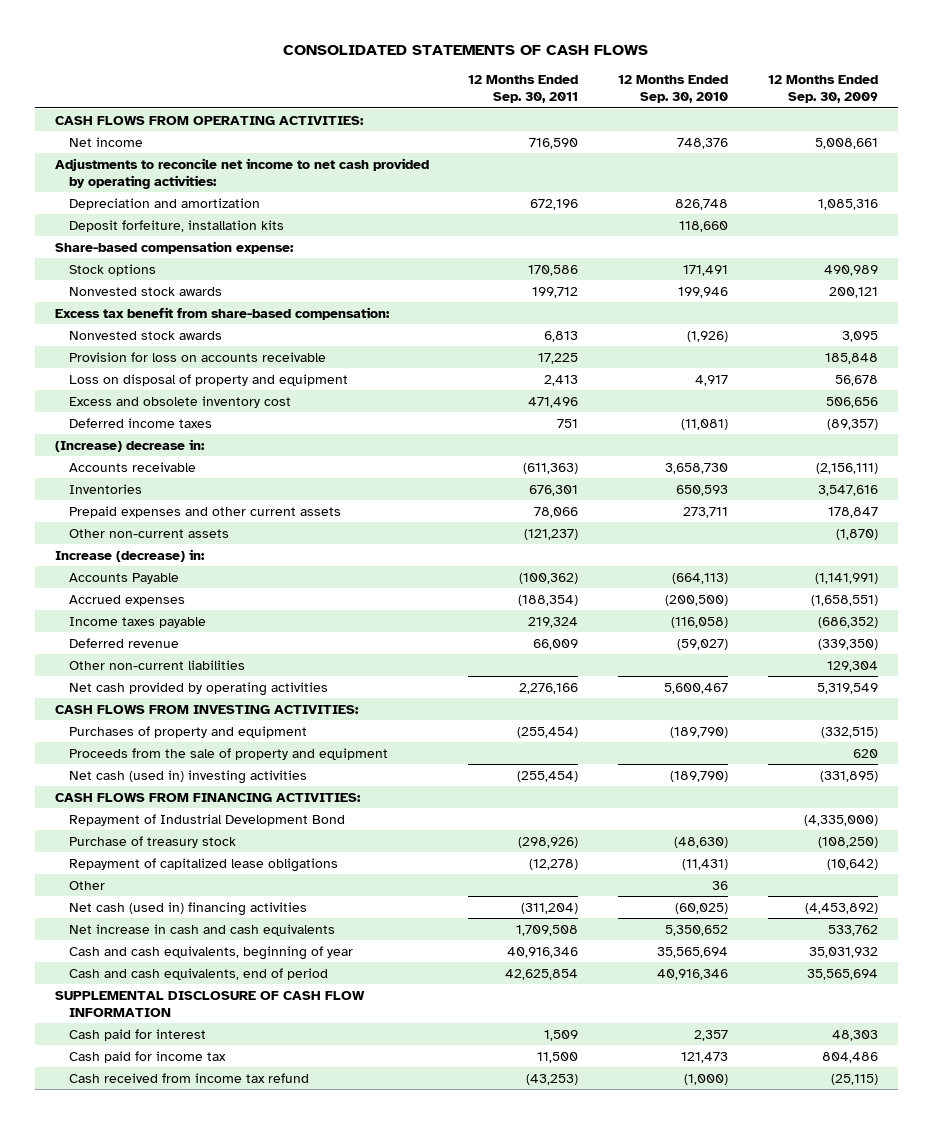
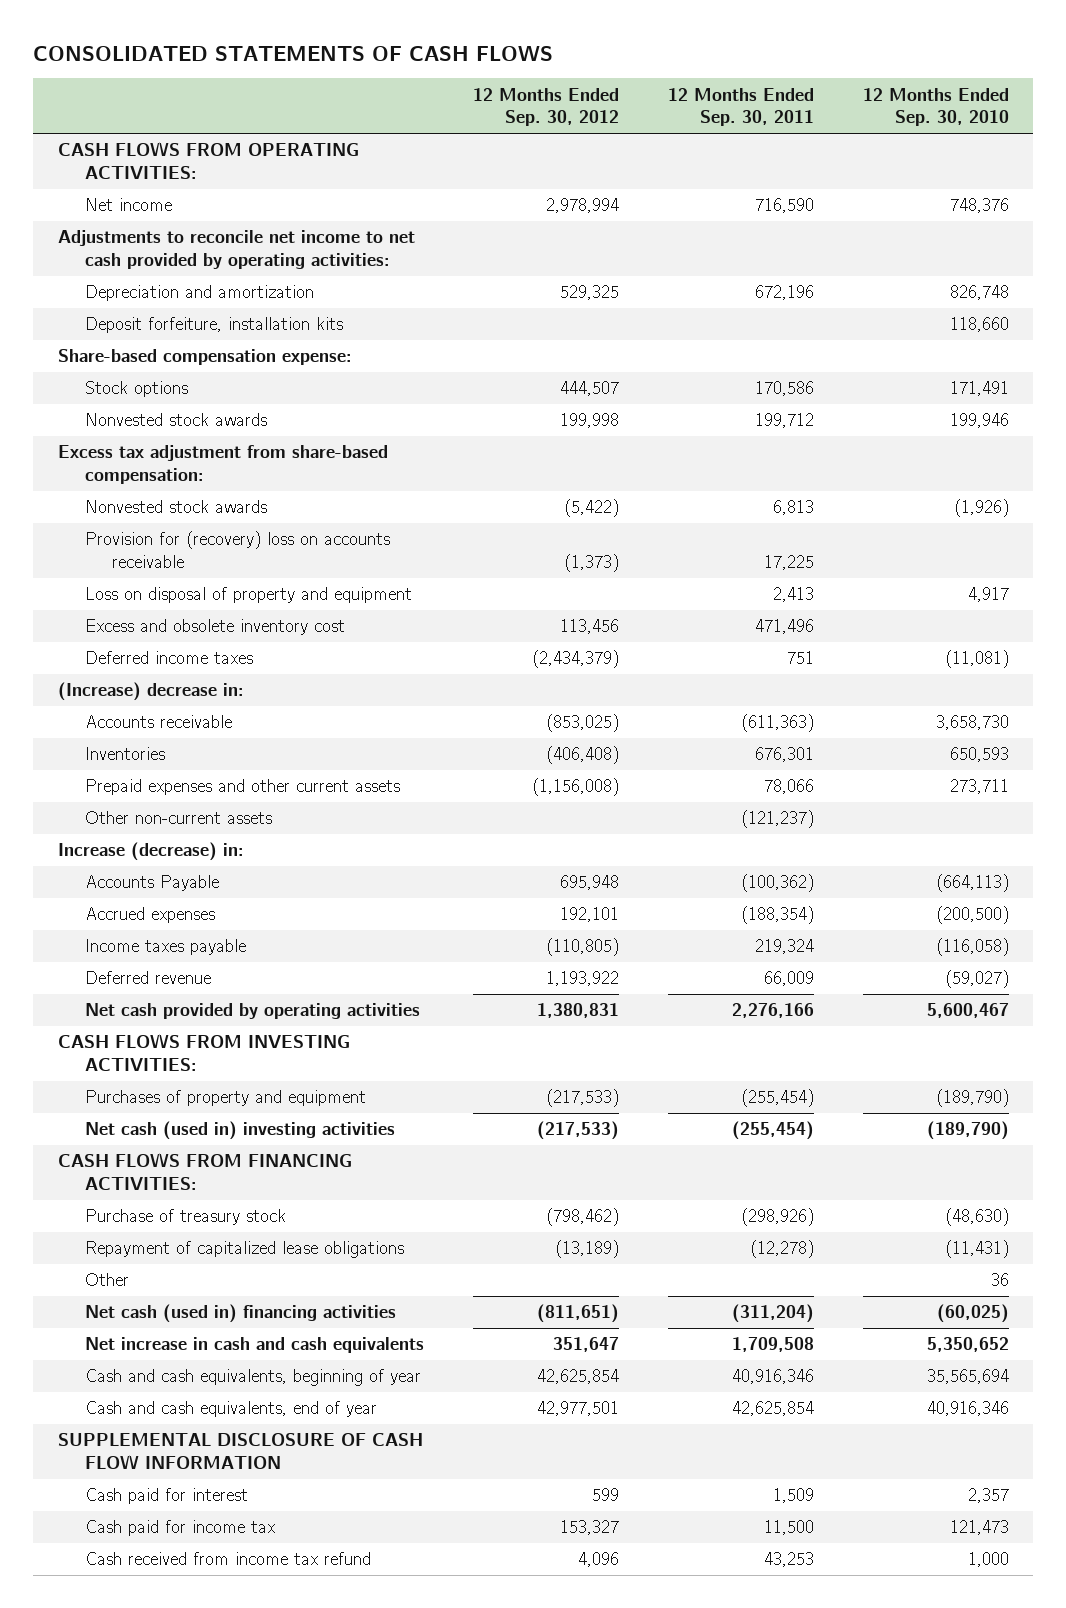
[768,75,879,104] 12 Months Ended Sep. 30, 2009 -> none
none -> [472,87,619,126] 12 Months Ended Sep. 30, 2012
[54,306,390,320] Excess tax benefit from share-based compensation: -> [57,445,388,484] Excess tax adjustment from share-based compensation:
[69,351,327,362] Provision for loss on accounts receivable -> [84,531,390,568] Provision for (recovery) loss on accounts receivable
[69,659,246,670] Other non-current liabilities -> none
[69,747,389,760] Proceeds from the sale of property and equipment -> none
[69,813,346,826] Repayment of Industrial Development Bond -> none
[69,967,329,980] Cash and cash equivalents, end of period -> [84,1401,377,1418] Cash and cash equivalents, end of year
[526,1073,579,1085] (43,253) -> [763,1552,814,1568] 43,253
[684,1073,729,1085] (1,000) -> [967,1552,1009,1568] 1,000

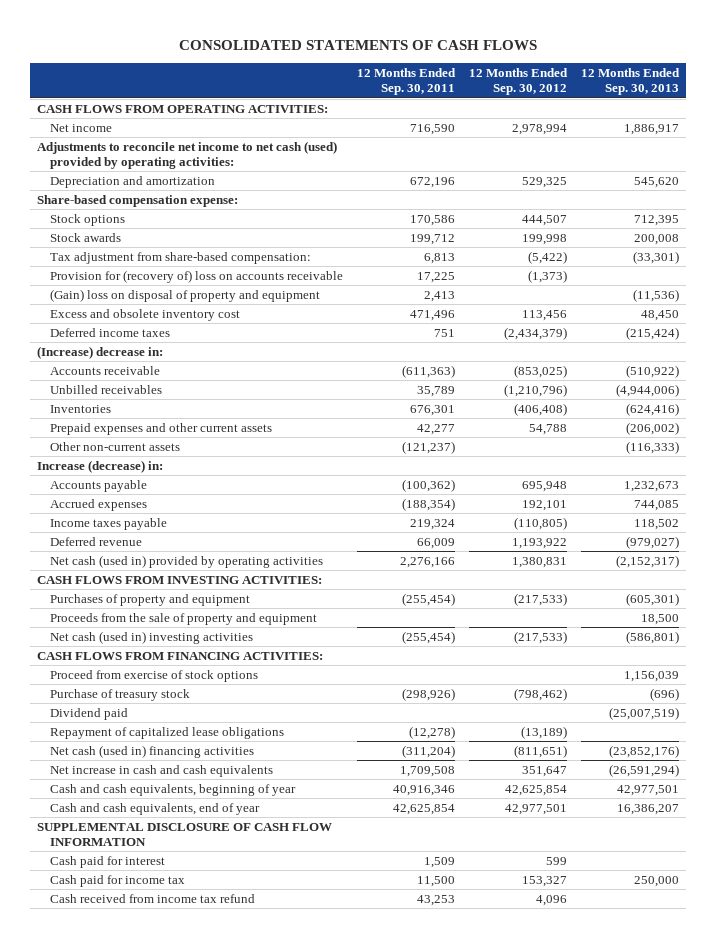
[862,87,1009,126] 12 Months Ended Sep. 30, 2010 -> none
none -> [580,68,680,96] 12 Months Ended Sep. 30, 2013
[57,230,415,269] Adjustments to reconcile net income to net cash provided by operating activities: -> [37,140,338,169] Adjustments to reconcile net income to net cash (used) provided by operating activities:
[84,317,343,334] Deposit forfeiture, installation kits -> none
[57,445,388,484] Excess tax adjustment from share-based compensation: -> none
[84,413,267,427] Nonvested stock awards -> [50,232,122,242] Stock awards
[84,500,267,514] Nonvested stock awards -> [50,251,312,264] Tax adjustment from share-based compensation:
[84,531,390,568] Provision for (recovery) loss on accounts receivable -> [50,269,344,283] Provision for (recovery of) loss on accounts receivable
[84,587,412,604] Loss on disposal of property and equipment -> [50,288,321,302] (Gain) loss on disposal of property and equipment
none -> [50,384,163,394] Unbilled receivables
[531,778,619,797] (1,156,008) -> [528,423,567,435] 54,788
[763,779,814,795] 78,066 -> [417,423,456,435] 42,277
[84,875,219,892] Accounts Payable -> [50,479,148,492] Accounts payable
[84,1003,420,1020] Net cash provided by operating activities -> [50,554,324,568] Net cash (used in) provided by operating activities
none -> [50,612,318,625] Proceeds from the sale of property and equipment
none -> [50,669,259,682] Proceed from exercise of stock options
none -> [50,707,129,720] Dividend paid
[84,1273,129,1287] Other -> none

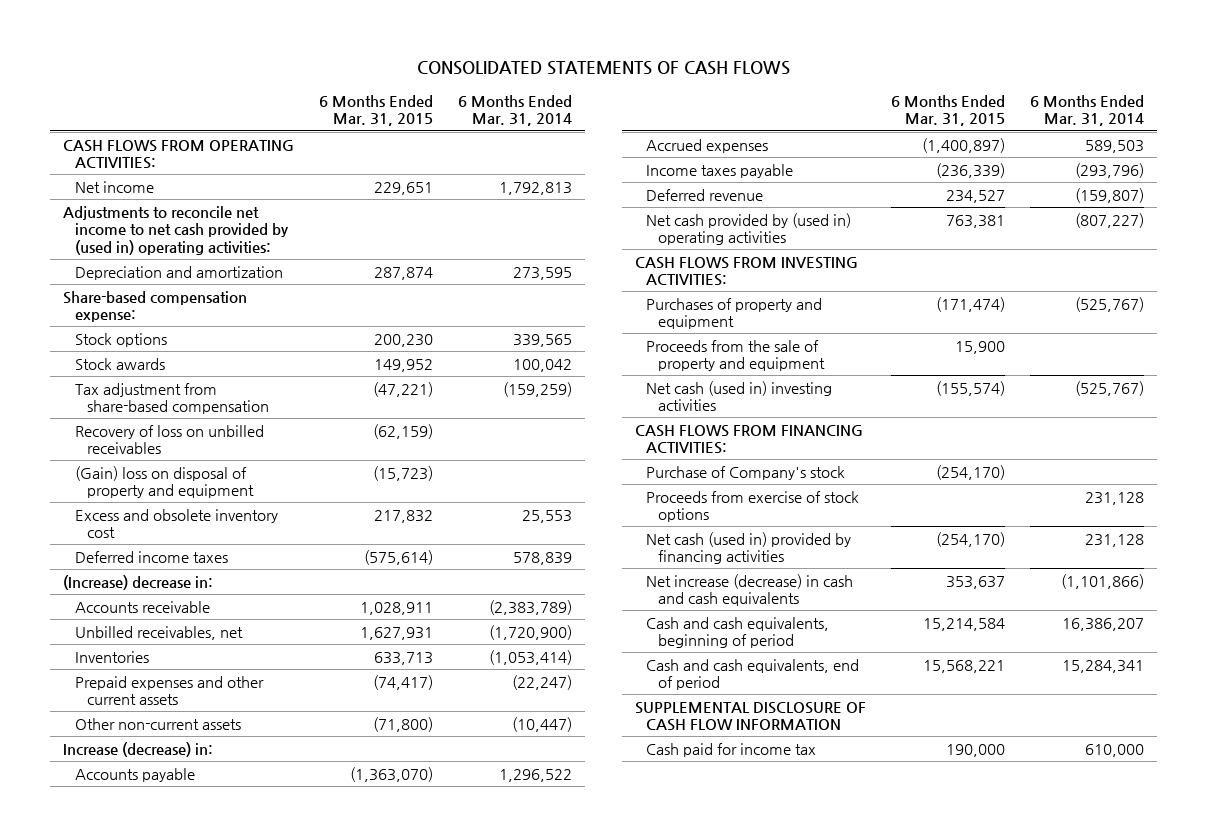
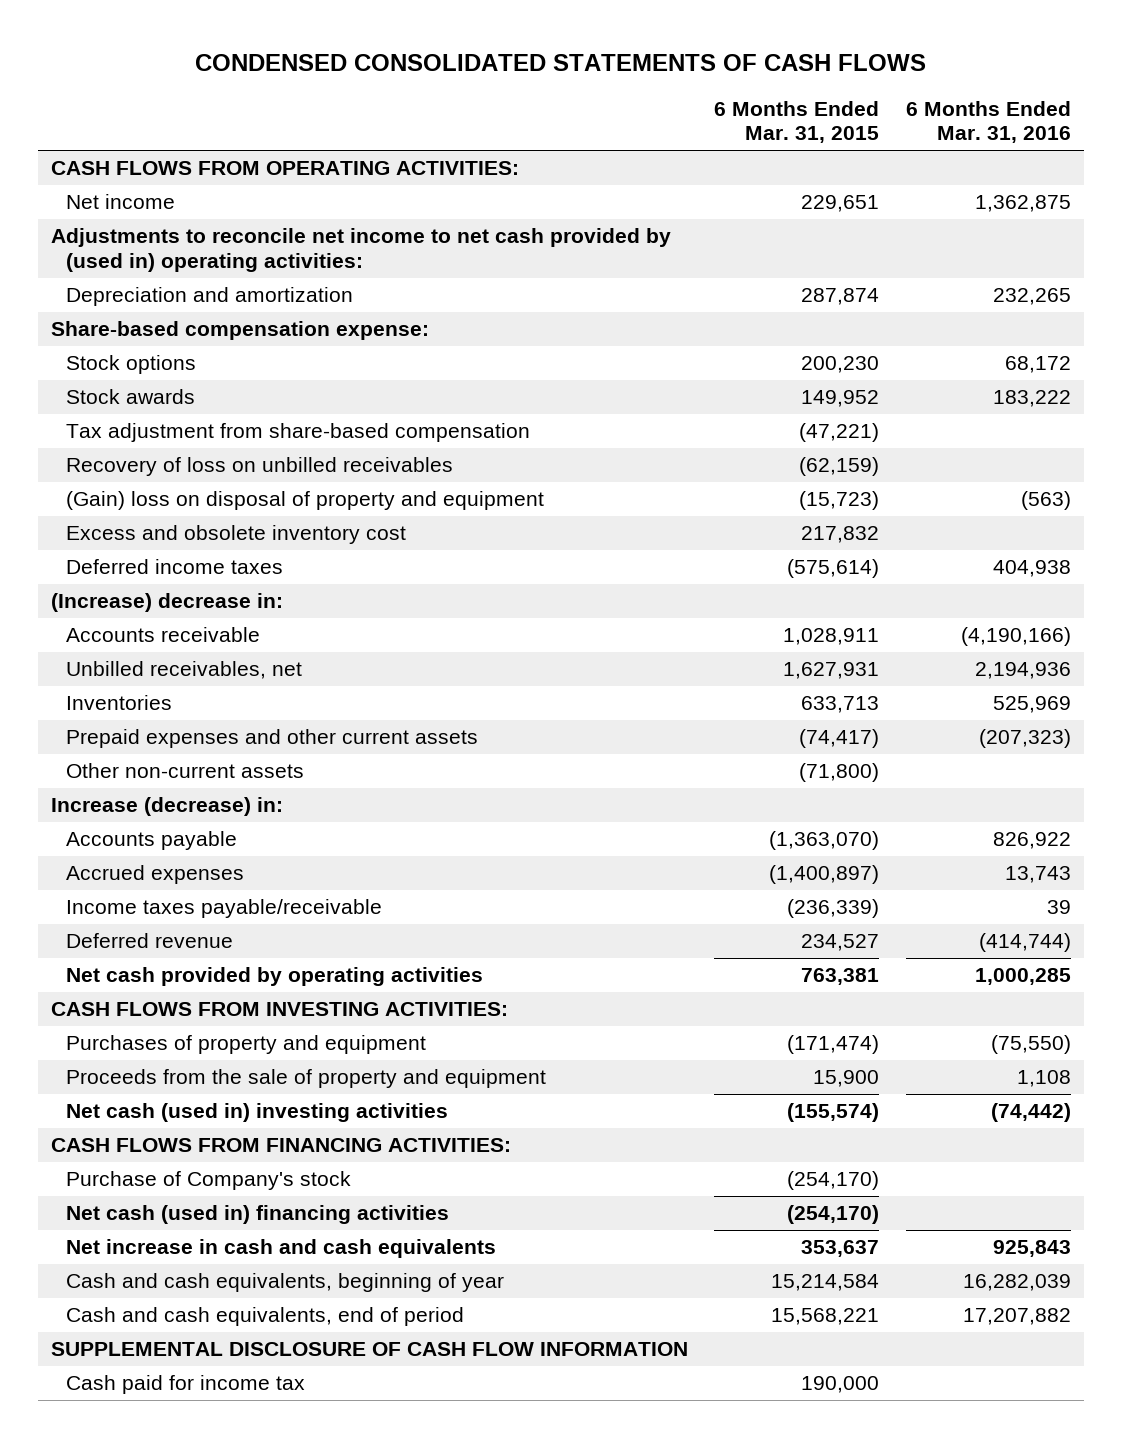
[417,61,791,76] CONSOLIDATED STATEMENTS OF CASH FLOWS -> [194,53,926,71] CONDENSED CONSOLIDATED STATEMENTS OF CASH FLOWS
[458,94,573,127] 6 Months Ended Mar. 31, 2014 -> none
none -> [905,100,1071,144] 6 Months Ended Mar. 31, 2016
[646,163,794,178] Income taxes payable -> [66,899,383,919] Income taxes payable/receivable
[646,212,852,246] Net cash provided by (used in) operating activities -> [66,967,484,987] Net cash provided by operating activities
[646,490,860,523] Proceeds from exercise of stock options -> none
[646,531,852,565] Net cash (used in) provided by financing activities -> [66,1205,450,1225] Net cash (used in) financing activities
[646,573,854,607] Net increase (decrease) in cash and cash equivalents -> [66,1239,497,1259] Net increase in cash and cash equivalents
[646,616,830,649] Cash and cash equivalents, beginning of period -> [66,1273,505,1293] Cash and cash equivalents, beginning of year

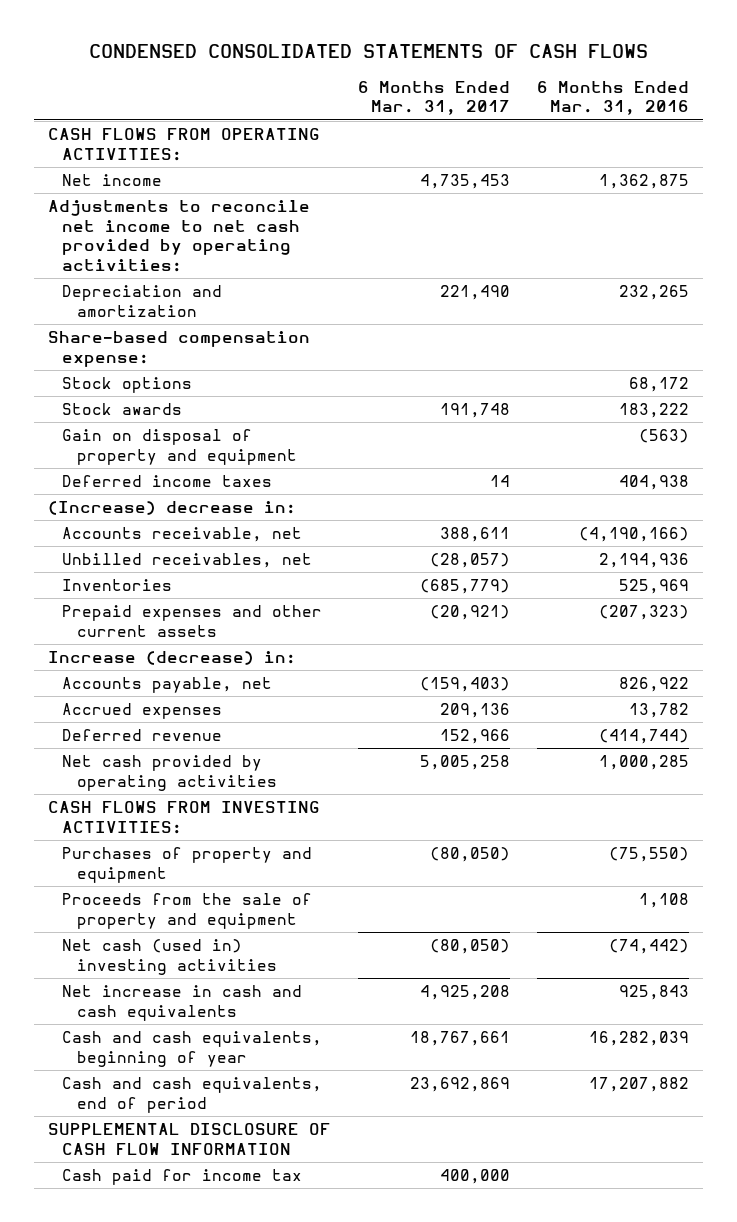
[714,100,880,144] 6 Months Ended Mar. 31, 2015 -> none
none -> [358,80,511,116] 6 Months Ended Mar. 31, 2017
[51,228,672,272] Adjustments to reconcile net income to net cash provided by (used in) operating activities: -> [48,199,311,273] Adjustments to reconcile net income to net cash provided by operating activities:
[66,423,531,443] Tax adjustment from share-based compensation -> none
[66,457,454,477] Recovery of loss on unbilled receivables -> none
[66,525,407,545] Excess and obsolete inventory cost -> none
[66,491,545,511] (Gain) loss on disposal of property and equipment -> [62,428,297,465] Gain on disposal of property and equipment
[66,627,261,643] Accounts receivable -> [62,526,303,542] Accounts receivable, net
[66,763,305,779] Other non-current assets -> none
[66,899,383,919] Income taxes payable/receivable -> none
[66,831,238,851] Accounts payable -> [62,676,273,693] Accounts payable, net
[1004,866,1071,884] 13,743 -> [629,702,690,718] 13,782
[51,1138,512,1153] CASH FLOWS FROM FINANCING ACTIVITIES: -> none
[66,1171,352,1191] Purchase of Company's stock -> none
[66,1205,450,1225] Net cash (used in) financing activities -> none

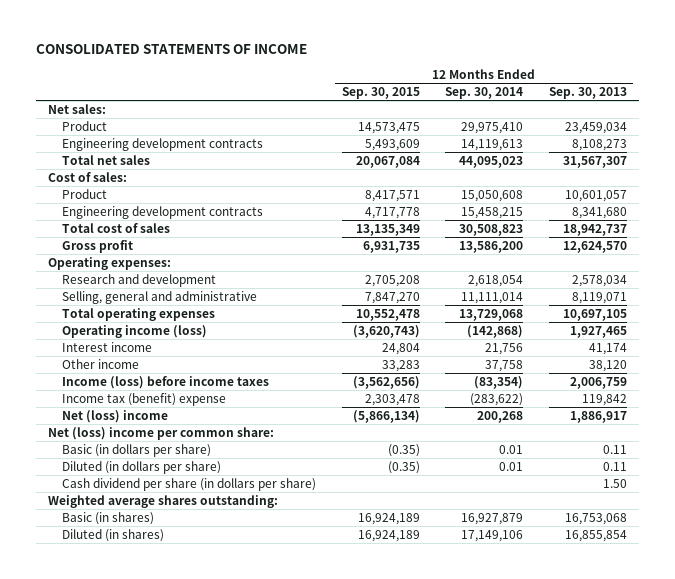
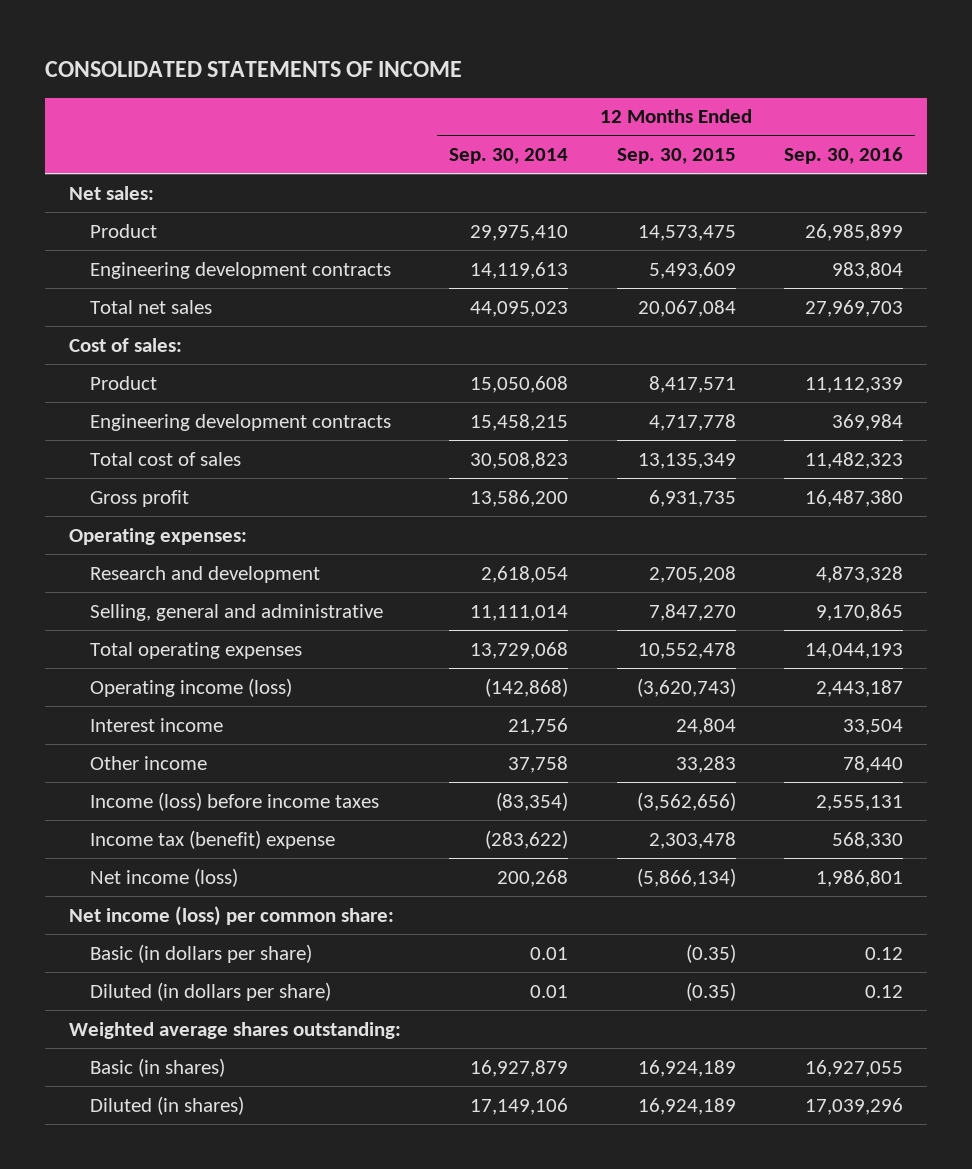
[548,86,627,99] Sep. 30, 2013 -> none
none -> [783,146,903,164] Sep. 30, 2016
[62,409,169,423] Net (loss) income -> [89,867,238,887] Net income (loss)
[48,426,275,440] Net (loss) income per common share: -> [69,905,395,926] Net income (loss) per common share:
[62,477,317,491] Cash dividend per share (in dollars per share) -> none

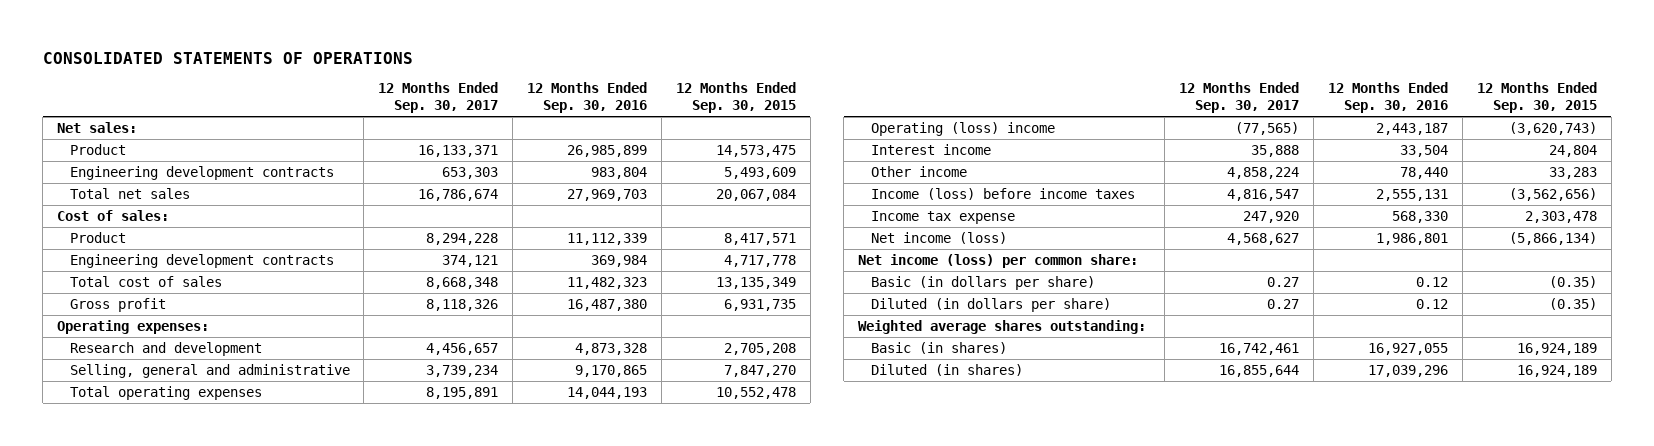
[45,61,463,78] CONSOLIDATED STATEMENTS OF INCOME -> [42,51,413,64] CONSOLIDATED STATEMENTS OF OPERATIONS
[449,147,569,164] Sep. 30, 2014 -> none
none -> [378,82,499,114] 12 Months Ended Sep. 30, 2017
[89,677,292,697] Operating income (loss) -> [870,122,1055,137] Operating (loss) income
[89,829,335,849] Income tax (benefit) expense -> [870,211,1015,225] Income tax expense

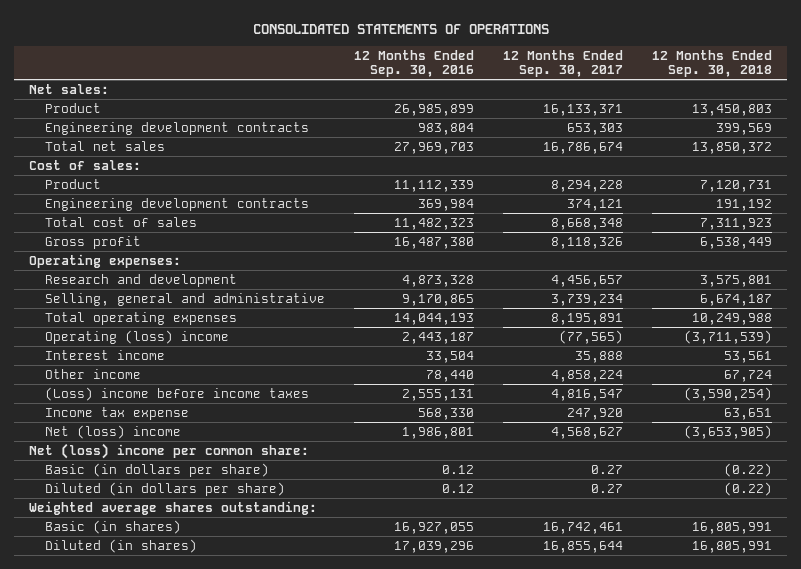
[675,82,796,114] 12 Months Ended Sep. 30, 2015 -> none
none -> [652,49,773,77] 12 Months Ended Sep. 30, 2018
[870,188,1135,201] Income (loss) before income taxes -> [44,386,309,401] (Loss) income before income taxes
[870,232,1007,245] Net income (loss) -> [44,424,181,439] Net (loss) income
[858,254,1139,269] Net income (loss) per common share: -> [29,442,310,459] Net (loss) income per common share:

